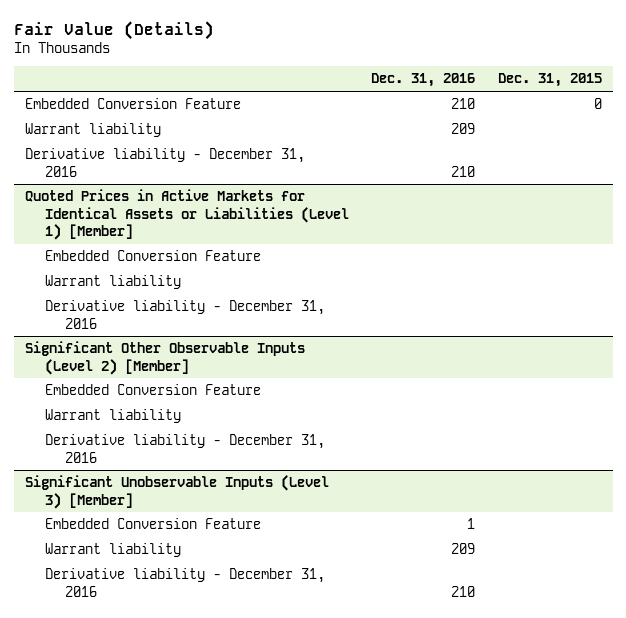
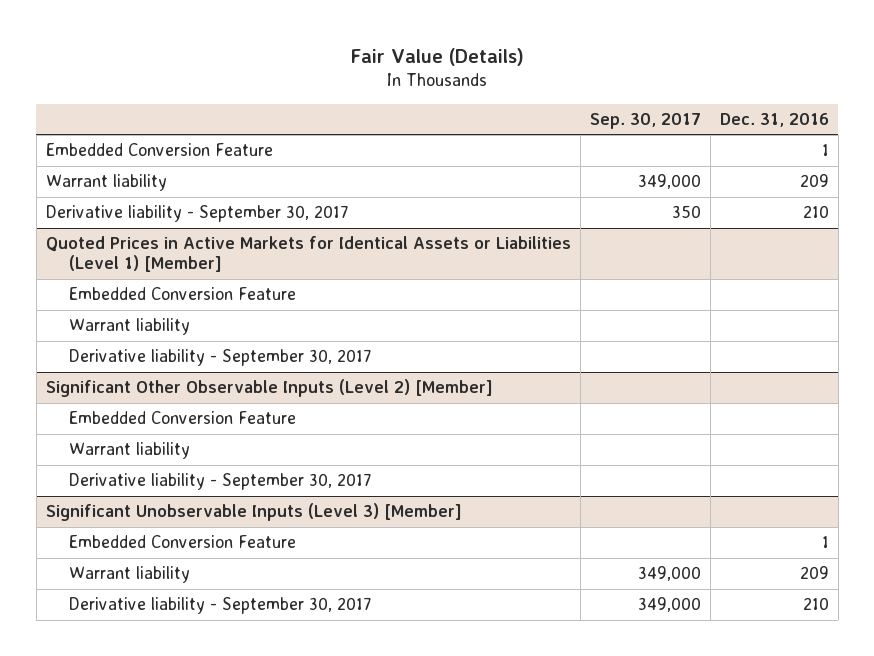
[497,73,602,88] Dec. 31, 2015 -> none
none -> [589,112,701,129] Sep. 30, 2017
[451,98,476,110] 210 -> [821,144,829,157] 1
[24,148,305,177] Derivative liability - December 31, 2016 -> [45,205,348,223] Derivative liability - September 30, 2017
[45,300,326,329] Derivative liability - December 31, 2016 -> [69,349,372,367] Derivative liability - September 30, 2017
[45,434,326,463] Derivative liability - December 31, 2016 -> [69,473,372,491] Derivative liability - September 30, 2017
[45,568,326,597] Derivative liability - December 31, 2016 -> [69,597,372,615] Derivative liability - September 30, 2017

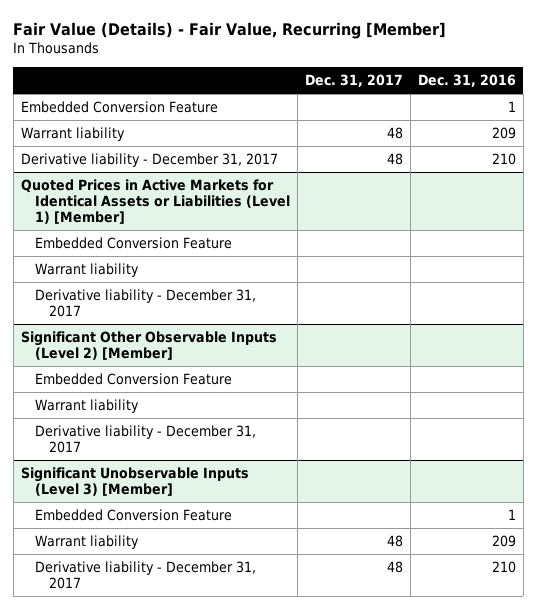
[350,47,525,66] Fair Value (Details) -> [13,21,447,39] Fair Value (Details) - Fair Value, Recurring [Member]
[589,112,701,129] Sep. 30, 2017 -> none
none -> [304,74,403,88] Dec. 31, 2017
[45,205,348,223] Derivative liability - September 30, 2017 -> [20,153,278,168] Derivative liability - December 31, 2017
[69,349,372,367] Derivative liability - September 30, 2017 -> [34,289,256,318] Derivative liability - December 31, 2017
[69,473,372,491] Derivative liability - September 30, 2017 -> [34,425,256,454] Derivative liability - December 31, 2017
[69,597,372,615] Derivative liability - September 30, 2017 -> [34,561,256,590] Derivative liability - December 31, 2017

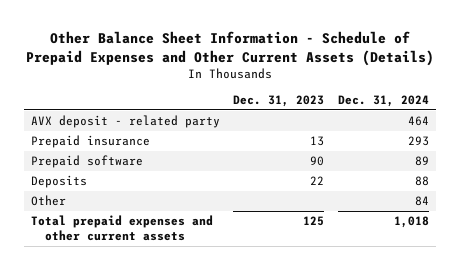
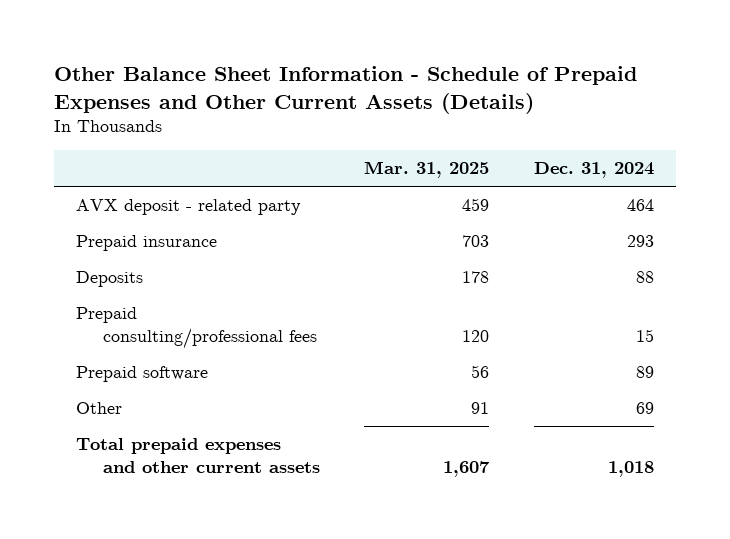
[233,95,325,108] Dec. 31, 2023 -> none
none -> [364,161,490,179] Mar. 31, 2025
none -> [76,307,317,349] Prepaid consulting/professional fees
[30,155,143,169] Prepaid software -> [76,366,209,383] Prepaid software
[415,196,430,207] 84 -> [636,402,655,415] 69

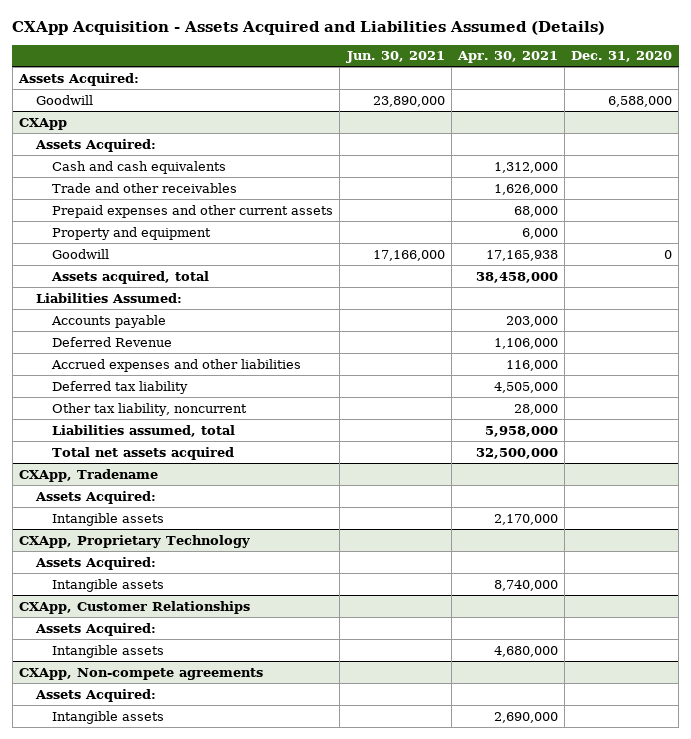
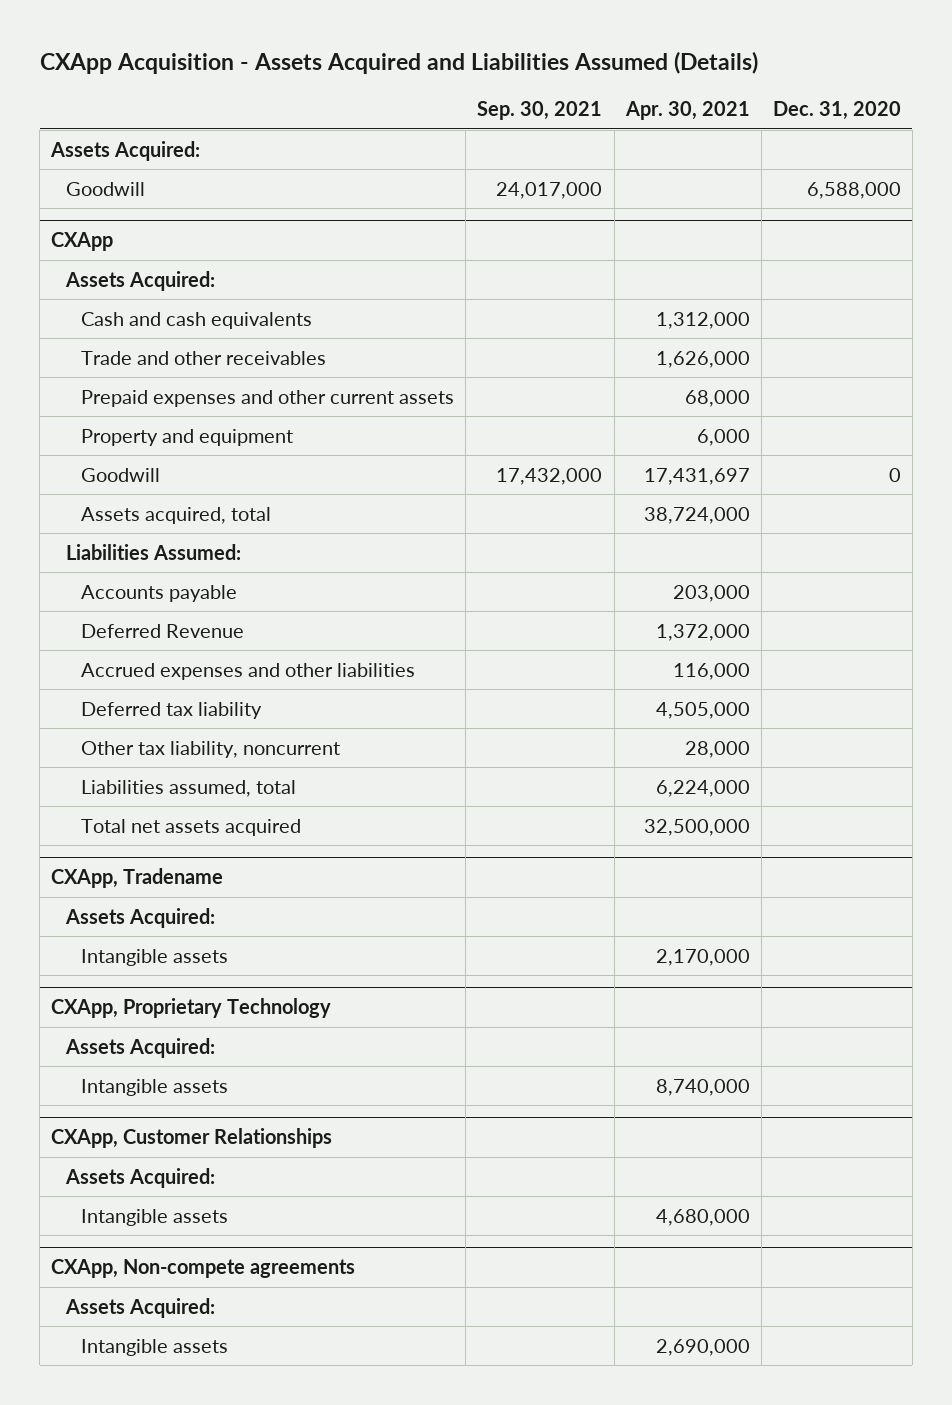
[345,51,445,64] Jun. 30, 2021 -> none
none -> [477,101,603,121] Sep. 30, 2021
[485,249,558,261] 17,165,938 -> [643,467,750,485] 17,431,697
[475,271,558,283] 38,458,000 -> [643,506,750,524] 38,724,000
[493,337,558,349] 1,106,000 -> [655,623,750,641] 1,372,000
[484,425,558,437] 5,958,000 -> [655,779,750,797] 6,224,000

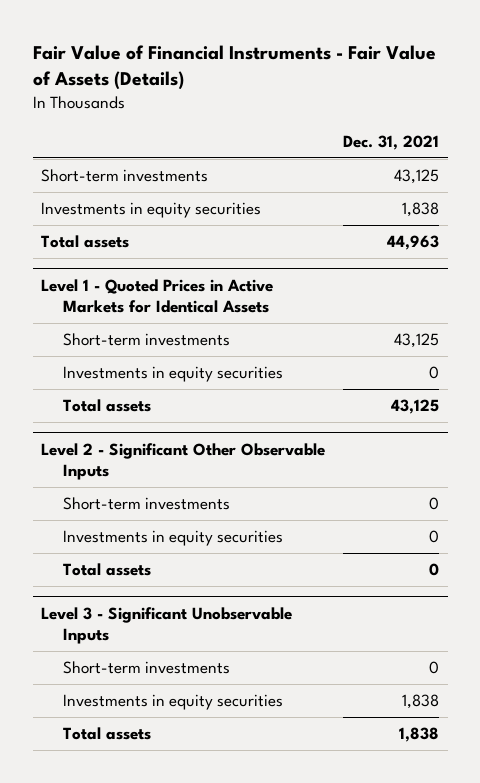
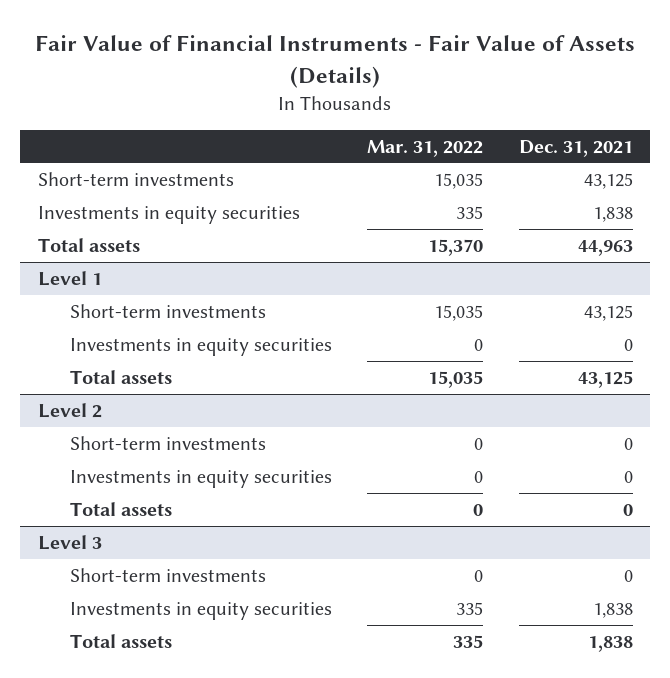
none -> [367,139,484,157] Mar. 31, 2022
[41,278,274,313] Level 1 - Quoted Prices in Active Markets for Identical Assets -> [37,270,102,286] Level 1
[41,442,326,480] Level 2 - Significant Other Observable Inputs -> [37,402,102,418] Level 2
[41,606,293,644] Level 3 - Significant Unobservable Inputs -> [37,534,102,550] Level 3

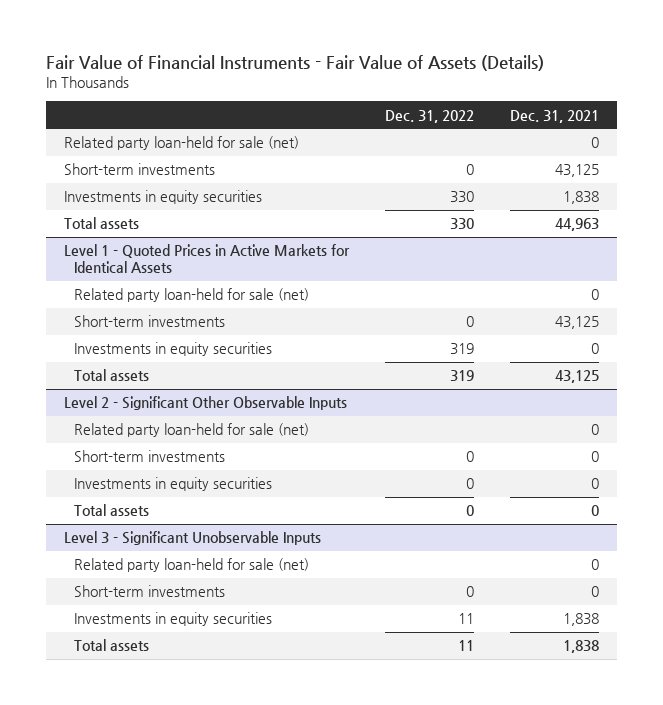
[367,139,484,157] Mar. 31, 2022 -> none
none -> [384,109,474,123] Dec. 31, 2022
none -> [63,136,299,151] Related party loan-held for sale (net)
[37,270,102,286] Level 1 -> [63,244,350,274] Level 1 - Quoted Prices in Active Markets for Identical Assets
none -> [74,288,310,303] Related party loan-held for sale (net)
[37,402,102,418] Level 2 -> [63,396,347,411] Level 2 - Significant Other Observable Inputs
none -> [74,423,310,438] Related party loan-held for sale (net)
[37,534,102,550] Level 3 -> [63,531,321,546] Level 3 - Significant Unobservable Inputs
none -> [74,558,310,573] Related party loan-held for sale (net)

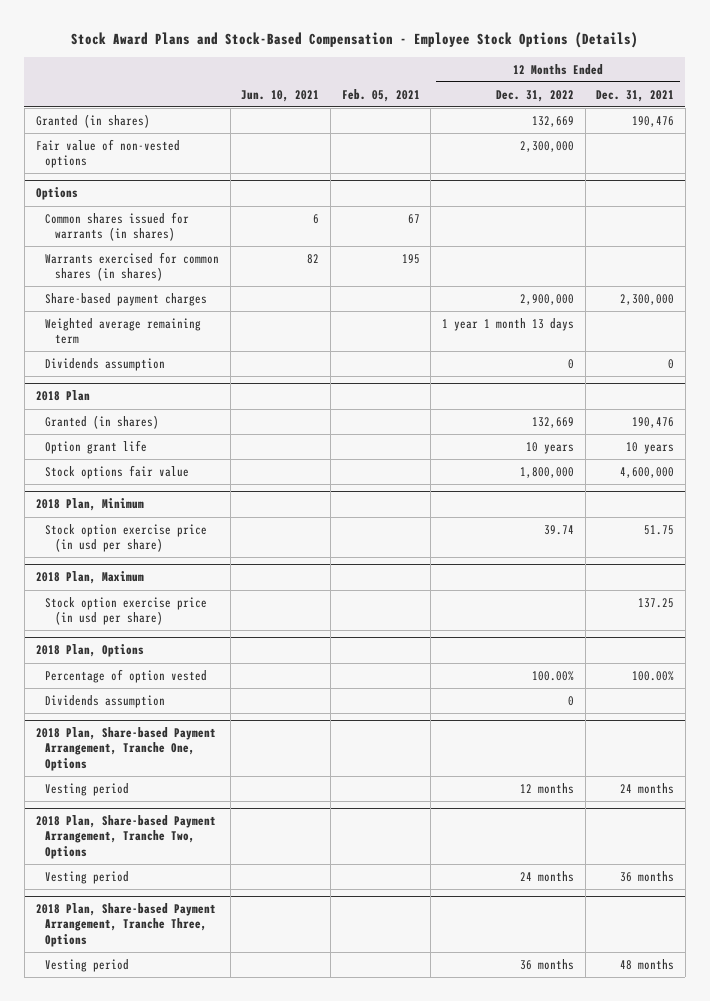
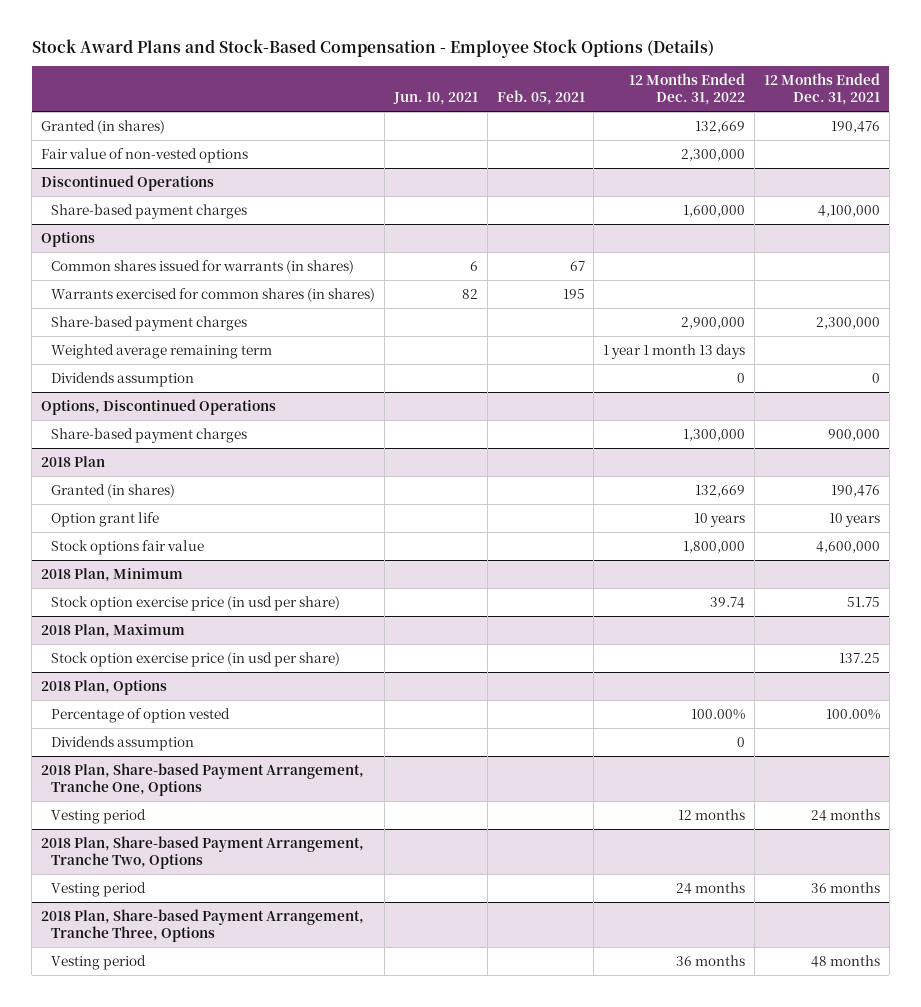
none -> [41,174,215,191] Discontinued Operations
none -> [51,203,248,219] Share-based payment charges
none -> [41,398,277,415] Options, Discontinued Operations
none -> [51,427,248,443] Share-based payment charges

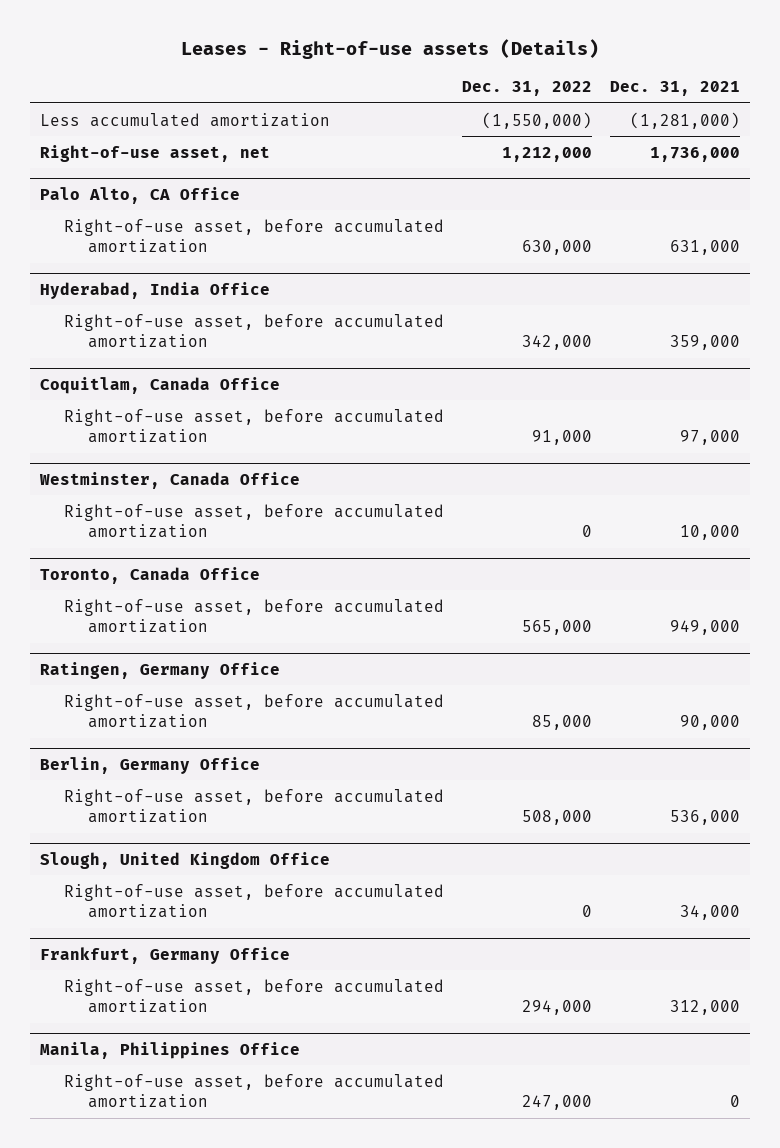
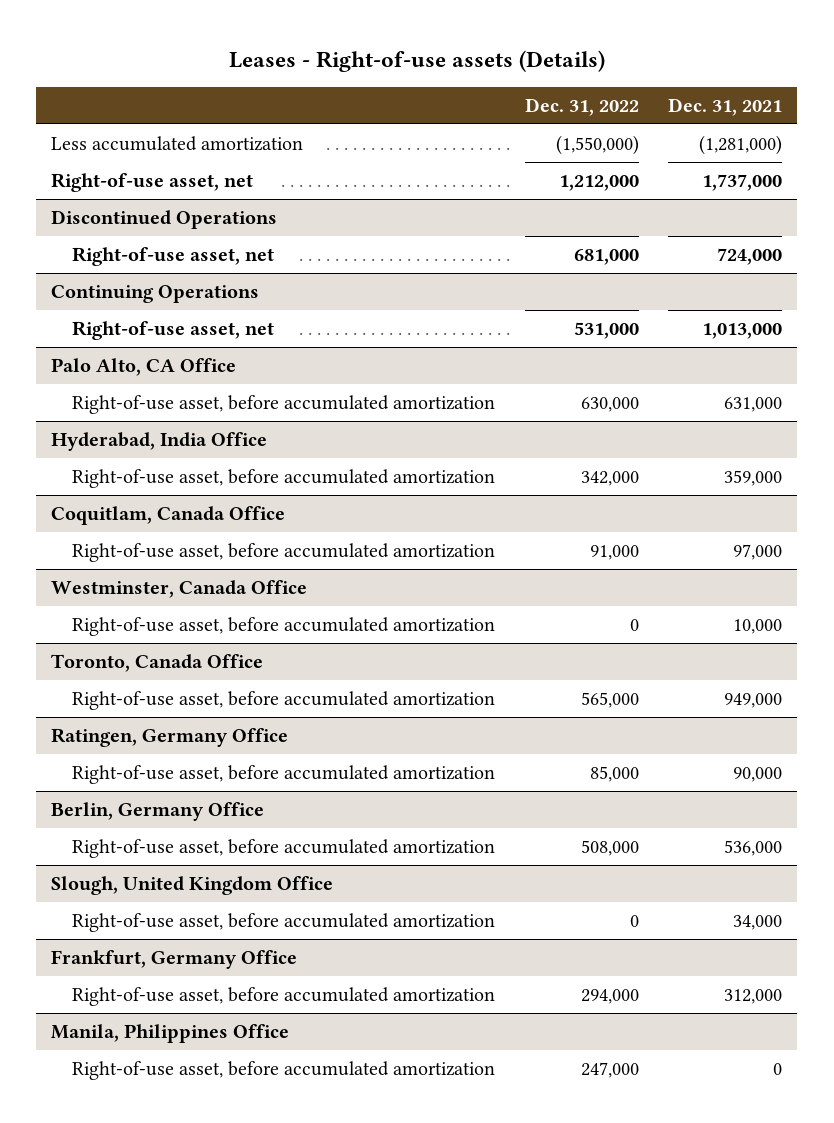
[650,146,741,162] 1,736,000 -> [702,173,783,191] 1,737,000
none -> [51,209,278,229] Discontinued Operations
none -> [71,246,274,266] Right-of-use asset, net
none -> [51,284,260,303] Continuing Operations
none -> [71,320,274,340] Right-of-use asset, net

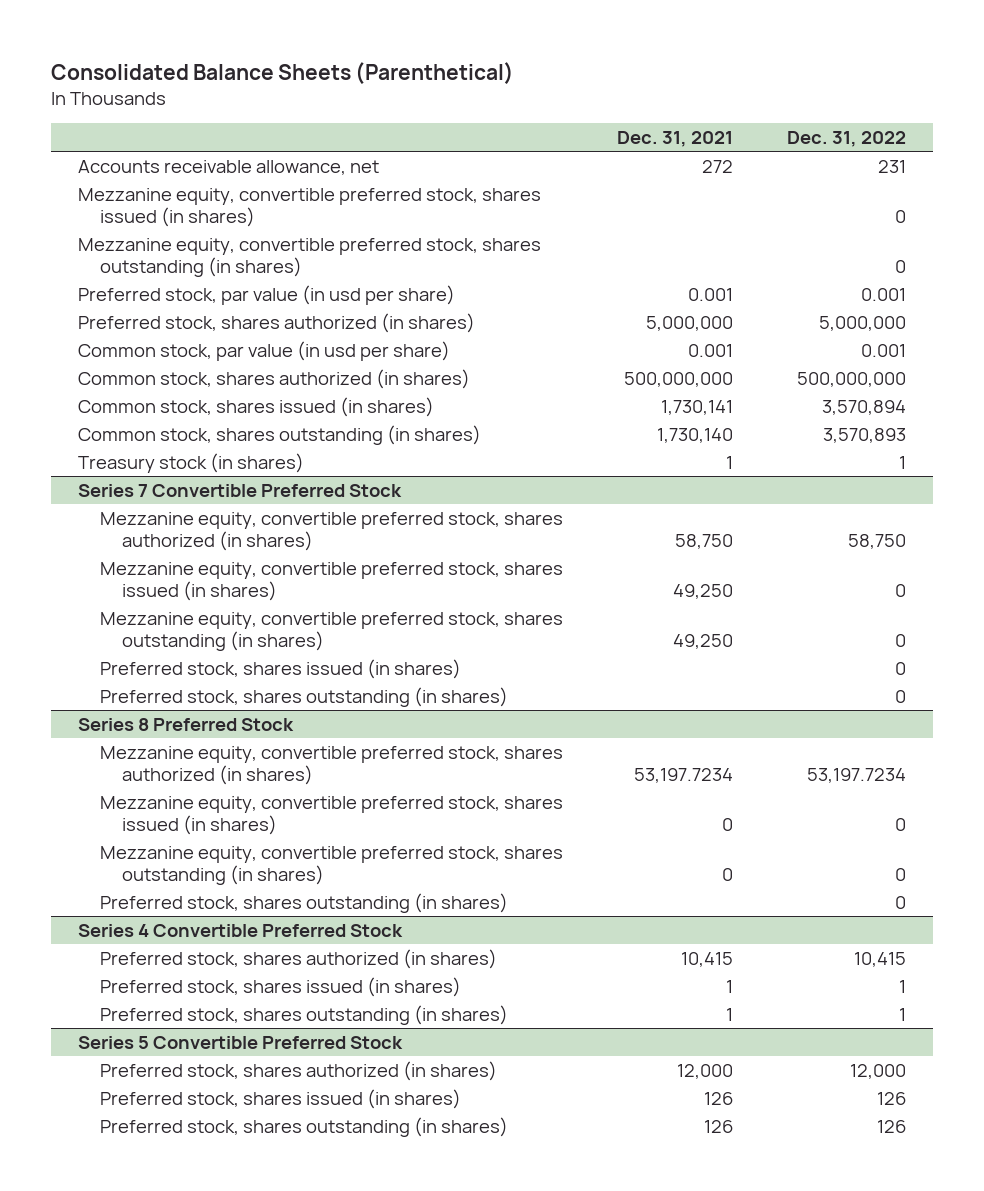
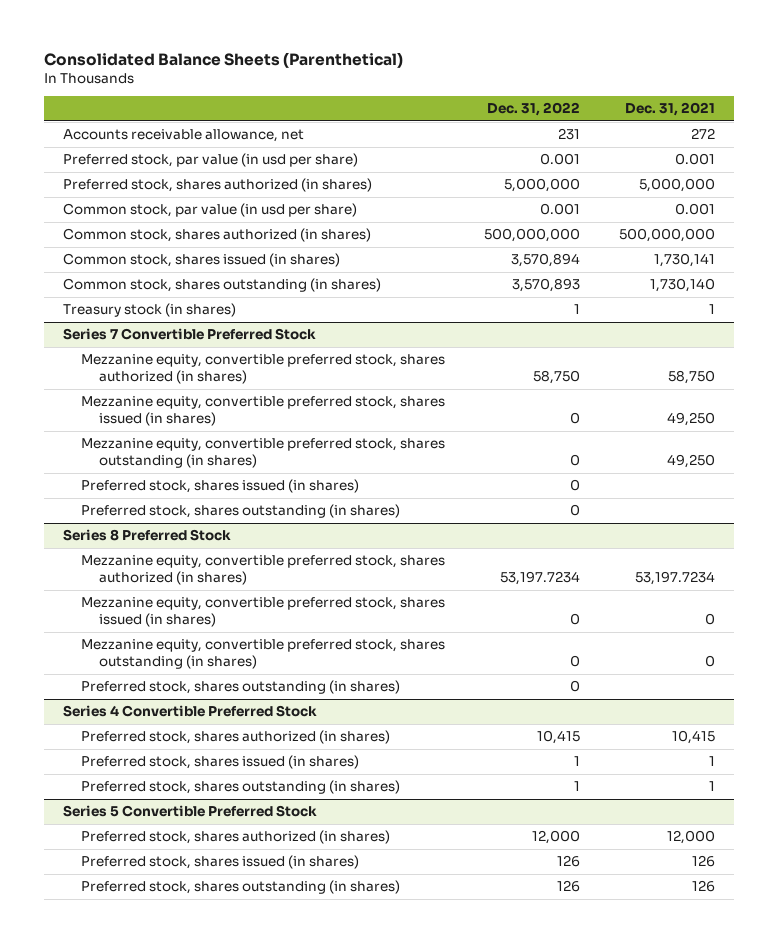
[78,187,542,227] Mezzanine equity, convertible preferred stock, shares issued (in shares) -> none
[78,237,542,277] Mezzanine equity, convertible preferred stock, shares outstanding (in shares) -> none

